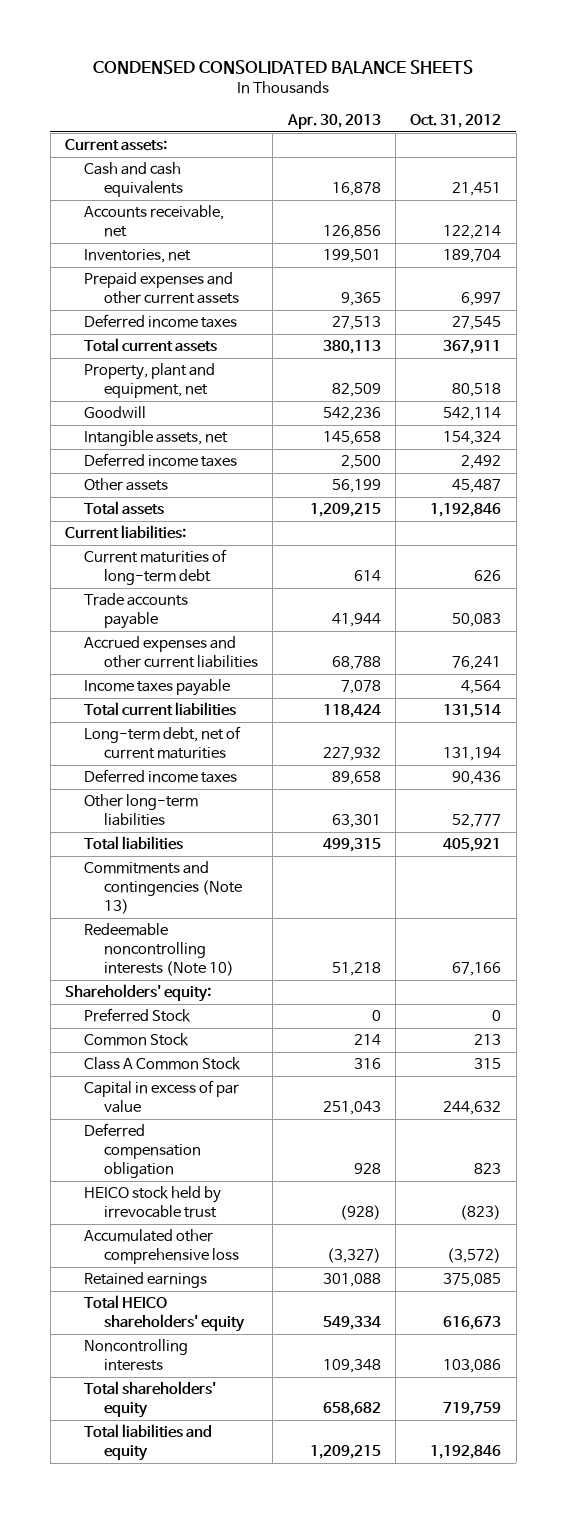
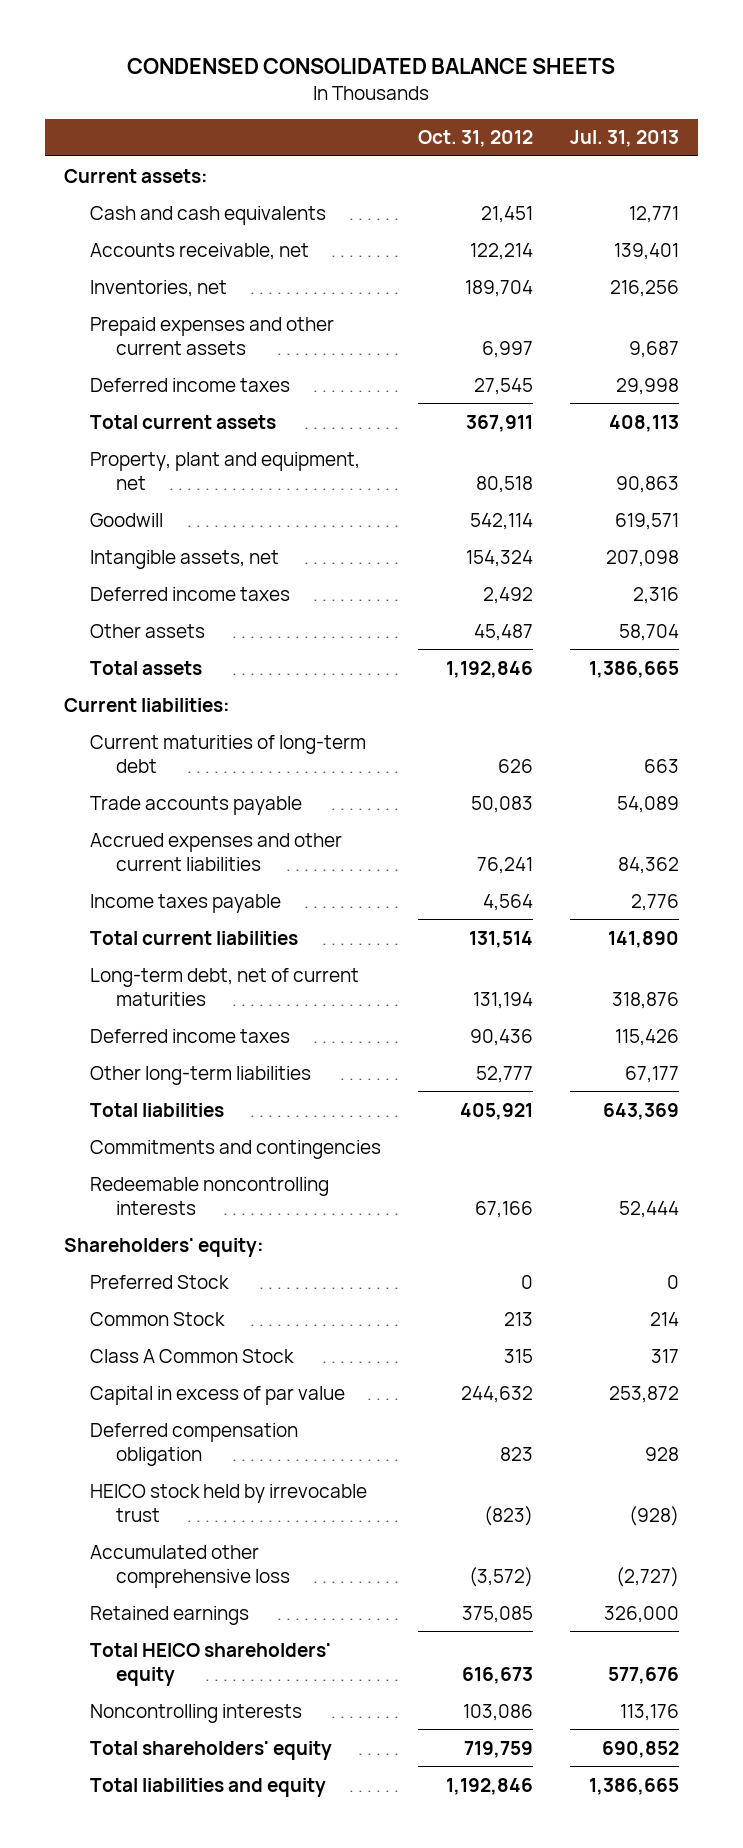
[286,114,381,130] Apr. 30, 2013 -> none
none -> [570,130,680,148] Jul. 31, 2013
[84,861,242,915] Commitments and contingencies (Note 13) -> [89,1139,381,1159] Commitments and contingencies
[84,923,234,977] Redeemable noncontrolling interests (Note 10) -> [89,1176,329,1215] Redeemable noncontrolling interests

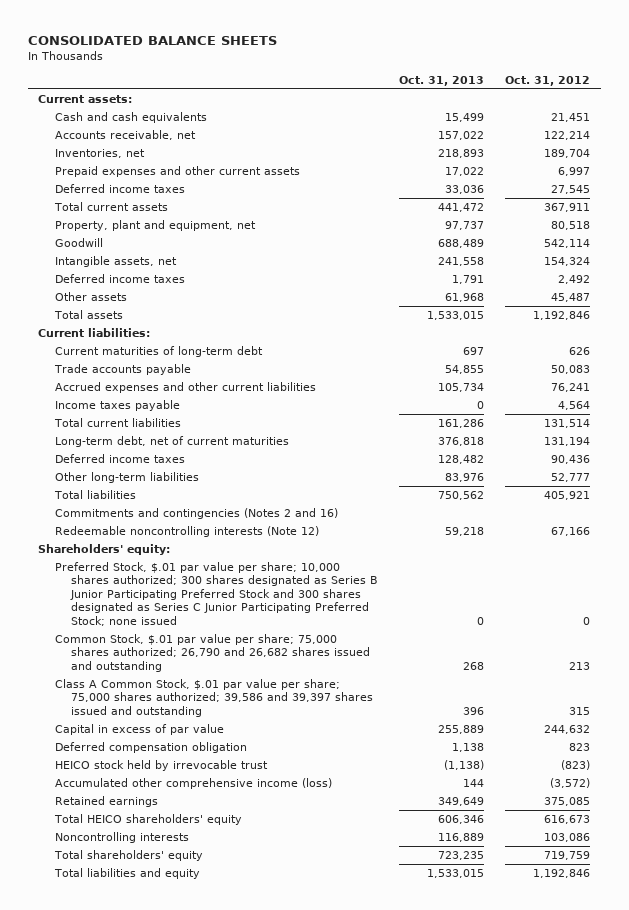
[127,58,616,75] CONDENSED CONSOLIDATED BALANCE SHEETS -> [27,36,277,46] CONSOLIDATED BALANCE SHEETS
[570,130,680,148] Jul. 31, 2013 -> none
none -> [399,75,485,86] Oct. 31, 2013
[89,1139,381,1159] Commitments and contingencies -> [54,508,338,520] Commitments and contingencies (Notes 2 and 16)
[89,1176,329,1215] Redeemable noncontrolling interests -> [54,526,319,538] Redeemable noncontrolling interests (Note 12)
[89,1274,229,1289] Preferred Stock -> [54,562,378,626] Preferred Stock, $.01 par value per share; 10,000 shares authorized; 300 shares designated as Series B Junior Participating Preferred Stock and 300 shares designated as Series C Junior Participating Preferred Stock; none issued
[89,1311,225,1326] Common Stock -> [54,634,370,672] Common Stock, $.01 par value per share; 75,000 shares authorized; 26,790 and 26,682 shares issued and outstanding
[89,1348,294,1363] Class A Common Stock -> [54,679,373,717] Class A Common Stock, $.01 par value per share; 75,000 shares authorized; 39,586 and 39,397 shares issued and outstanding
[89,1544,291,1588] Accumulated other comprehensive loss -> [54,778,332,790] Accumulated other comprehensive income (loss)

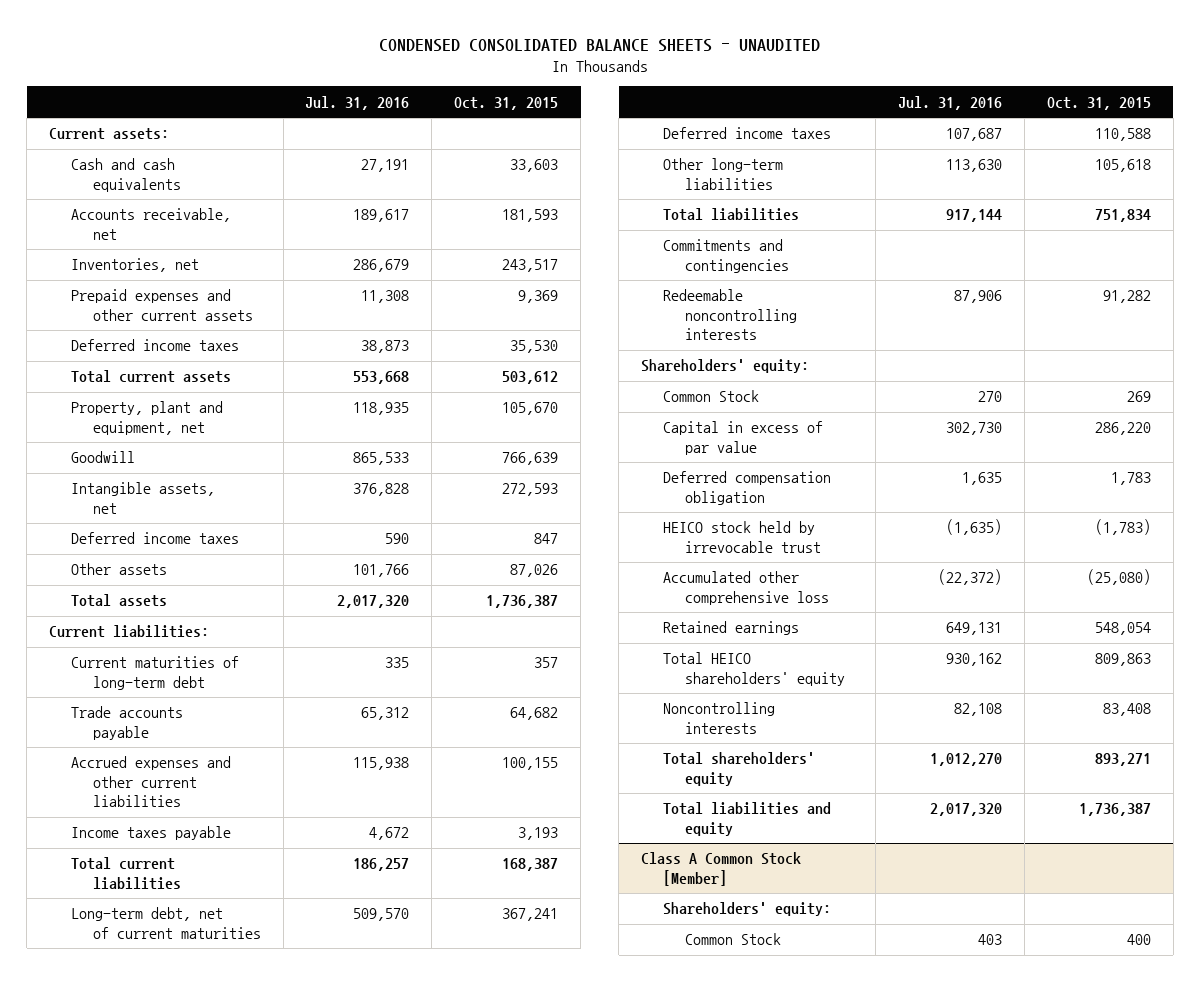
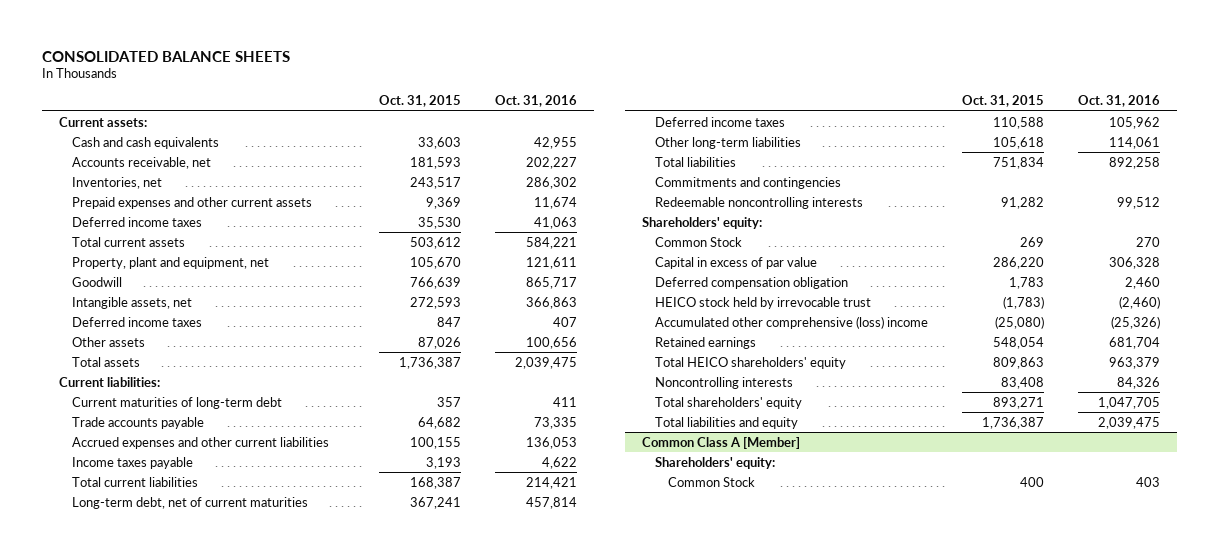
[378,39,820,53] CONDENSED CONSOLIDATED BALANCE SHEETS - UNAUDITED -> [42,50,291,62] CONSOLIDATED BALANCE SHEETS
[305,95,410,110] Jul. 31, 2016 -> none
none -> [494,95,577,108] Oct. 31, 2016
[663,571,830,605] Accumulated other comprehensive loss -> [654,315,928,329] Accumulated other comprehensive (loss) income
[641,852,802,886] Class A Common Stock [Member] -> [642,436,801,449] Common Class A [Member]

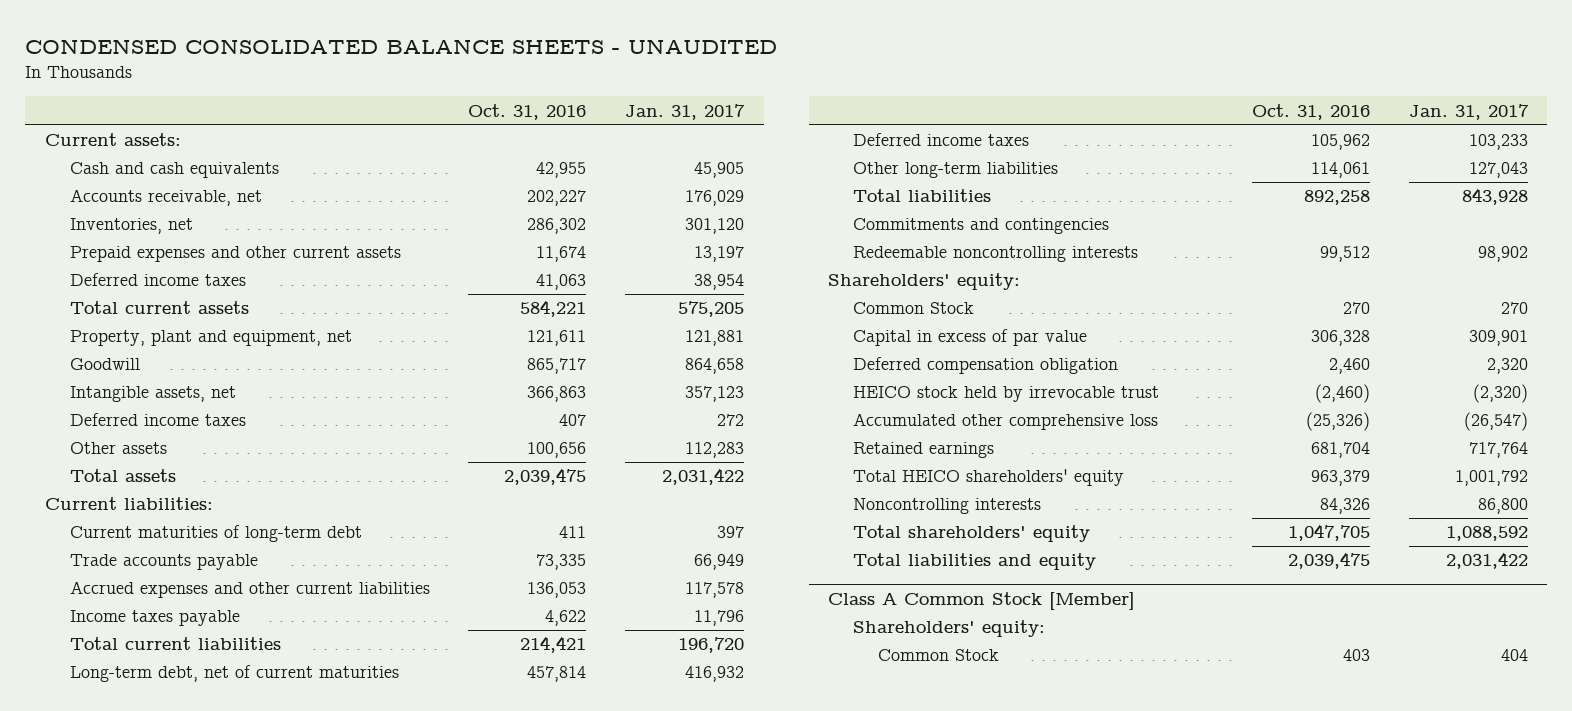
[42,50,291,62] CONSOLIDATED BALANCE SHEETS -> [25,38,778,54] CONDENSED CONSOLIDATED BALANCE SHEETS - UNAUDITED
[379,95,462,108] Oct. 31, 2015 -> none
none -> [625,103,746,120] Jan. 31, 2017
[654,315,928,329] Accumulated other comprehensive (loss) income -> [853,413,1159,431] Accumulated other comprehensive loss
[642,436,801,449] Common Class A [Member] -> [828,592,1136,611] Class A Common Stock [Member]

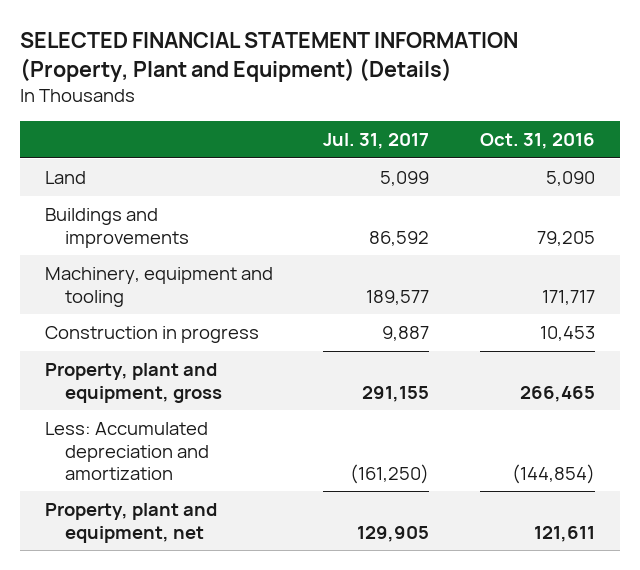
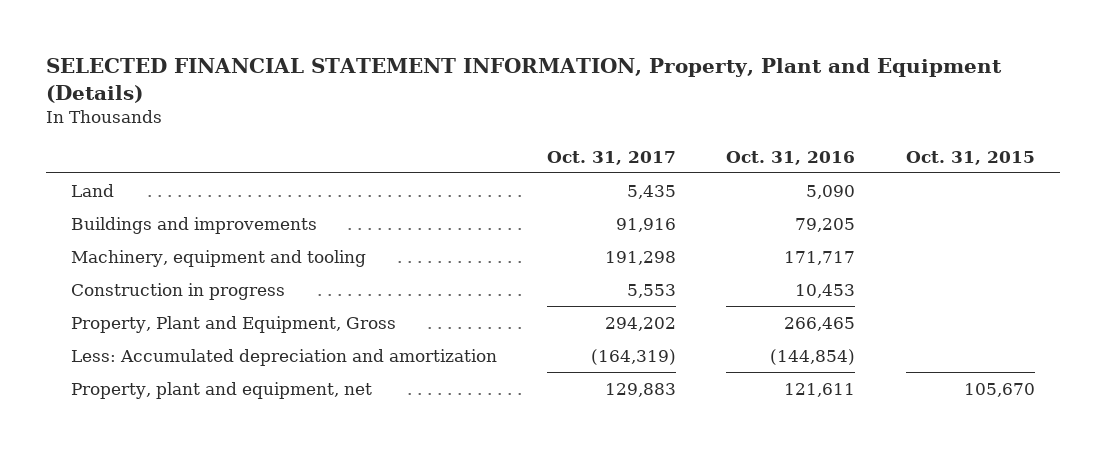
[19,32,518,83] SELECTED FINANCIAL STATEMENT INFORMATION (Property, Plant and Equipment) (Details) -> [46,57,1003,103] SELECTED FINANCIAL STATEMENT INFORMATION, Property, Plant and Equipment (Details)
[323,133,430,150] Jul. 31, 2017 -> none
none -> [547,150,677,165] Oct. 31, 2017
none -> [905,150,1035,165] Oct. 31, 2015
[44,363,222,403] Property, plant and equipment, gross -> [71,315,397,333] Property, Plant and Equipment, Gross

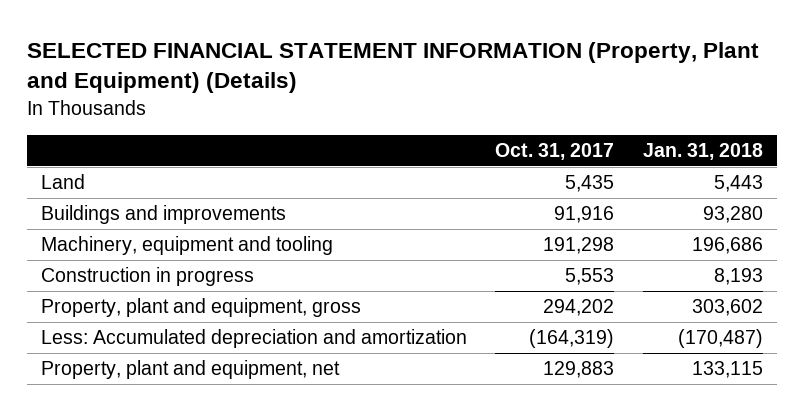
[46,57,1003,103] SELECTED FINANCIAL STATEMENT INFORMATION, Property, Plant and Equipment (Details) -> [27,41,760,94] SELECTED FINANCIAL STATEMENT INFORMATION (Property, Plant and Equipment) (Details)
[726,150,856,165] Oct. 31, 2016 -> none
[905,150,1035,165] Oct. 31, 2015 -> none
none -> [642,142,763,160] Jan. 31, 2018
[71,315,397,333] Property, Plant and Equipment, Gross -> [41,298,362,318] Property, plant and equipment, gross

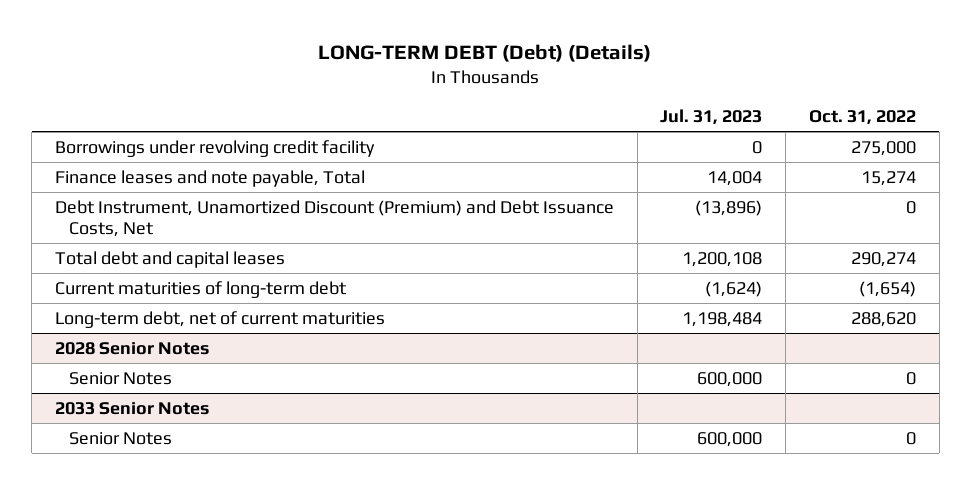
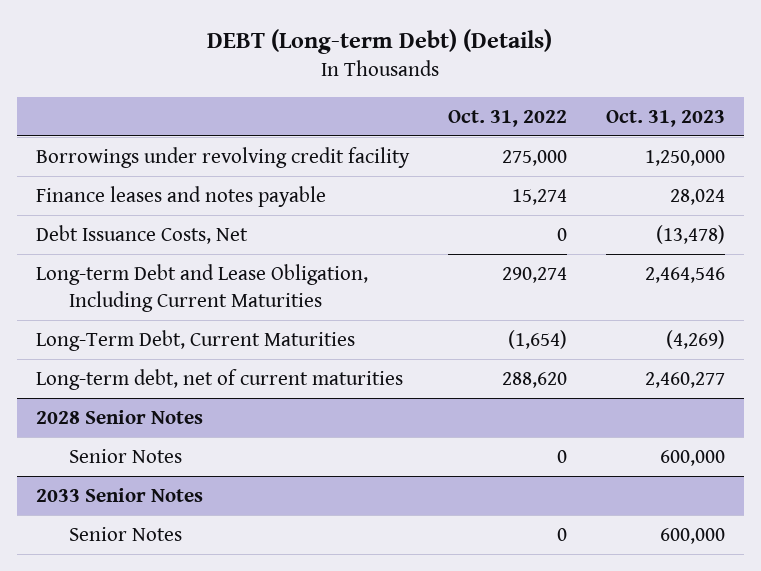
[318,44,652,63] LONG-TERM DEBT (Debt) (Details) -> [207,29,553,55] DEBT (Long-term Debt) (Details)
[660,109,763,126] Jul. 31, 2023 -> none
none -> [605,109,725,127] Oct. 31, 2023
[54,199,614,238] Debt Instrument, Unamortized Discount (Premium) and Debt Issuance Costs, Net -> none
[54,169,365,187] Finance leases and note payable, Total -> [36,185,327,207] Finance leases and notes payable
none -> [36,224,249,244] Debt Issuance Costs, Net
[54,250,285,268] Total debt and capital leases -> [36,263,369,312] Long-term Debt and Lease Obligation, Including Current Maturities
[54,280,346,298] Current maturities of long-term debt -> [36,329,356,351] Long-Term Debt, Current Maturities

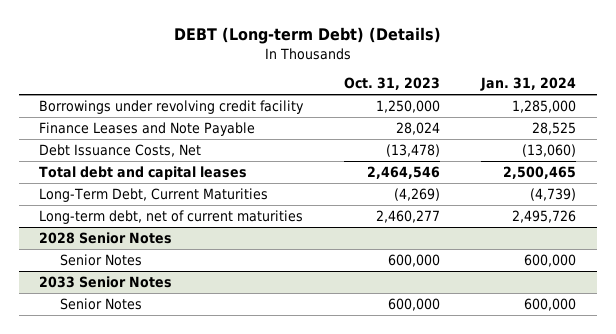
[447,109,567,127] Oct. 31, 2022 -> none
none -> [480,77,577,92] Jan. 31, 2024
[36,185,327,207] Finance leases and notes payable -> [39,122,256,137] Finance Leases and Note Payable
[36,263,369,312] Long-term Debt and Lease Obligation, Including Current Maturities -> [39,166,248,181] Total debt and capital leases

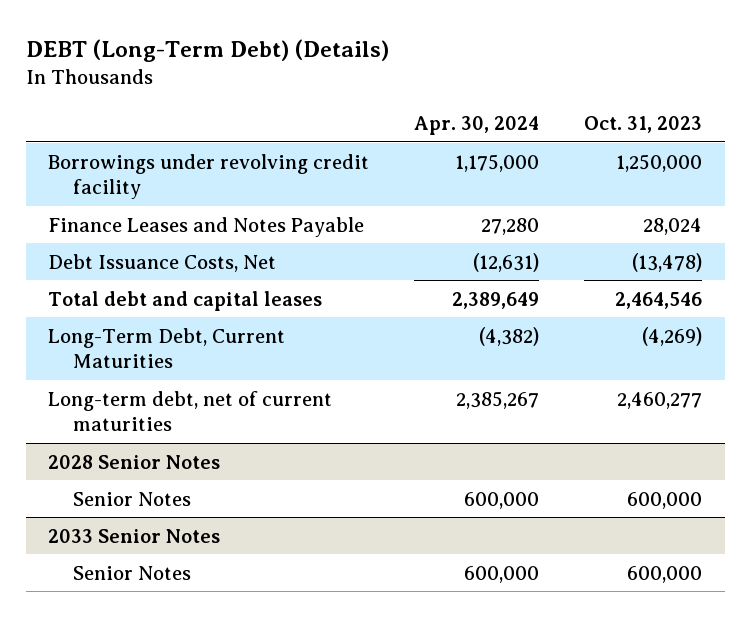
[173,27,441,45] DEBT (Long-term Debt) (Details) -> [25,38,389,62] DEBT (Long-Term Debt) (Details)
[480,77,577,92] Jan. 31, 2024 -> none
none -> [414,115,540,135] Apr. 30, 2024
[39,122,256,137] Finance Leases and Note Payable -> [48,216,365,237] Finance Leases and Notes Payable

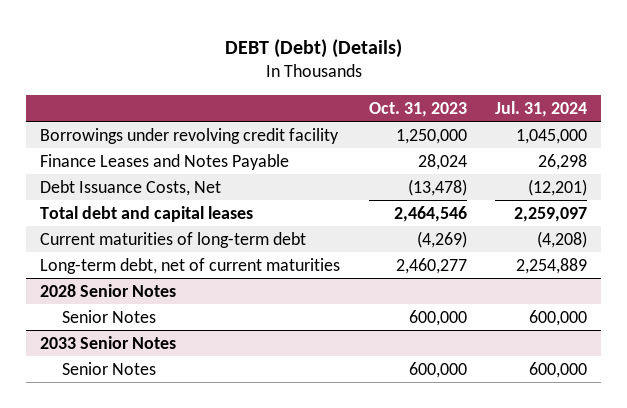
[25,38,389,62] DEBT (Long-Term Debt) (Details) -> [224,38,402,58] DEBT (Debt) (Details)
[414,115,540,135] Apr. 30, 2024 -> none
none -> [494,100,587,117] Jul. 31, 2024
[48,327,286,368] Long-Term Debt, Current Maturities -> [40,231,307,248] Current maturities of long-term debt

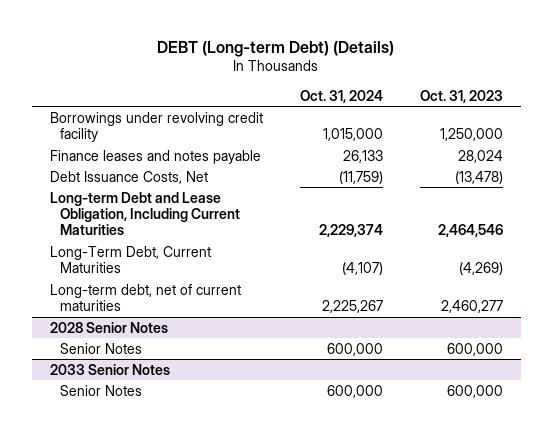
[224,38,402,58] DEBT (Debt) (Details) -> [157,40,395,57] DEBT (Long-term Debt) (Details)
[494,100,587,117] Jul. 31, 2024 -> none
none -> [299,89,383,103] Oct. 31, 2024
[40,153,290,170] Finance Leases and Notes Payable -> [49,149,261,164] Finance leases and notes payable
[40,205,254,222] Total debt and capital leases -> [49,191,240,236] Long-term Debt and Lease Obligation, Including Current Maturities
[40,231,307,248] Current maturities of long-term debt -> [49,245,211,273] Long-Term Debt, Current Maturities

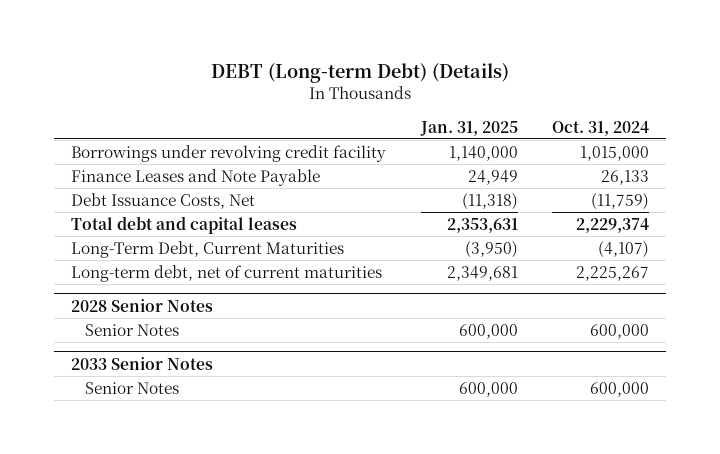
[419,89,503,103] Oct. 31, 2023 -> none
none -> [419,120,518,136] Jan. 31, 2025
[49,149,261,164] Finance leases and notes payable -> [70,168,320,186] Finance Leases and Note Payable
[49,191,240,236] Long-term Debt and Lease Obligation, Including Current Maturities -> [70,215,297,234] Total debt and capital leases

